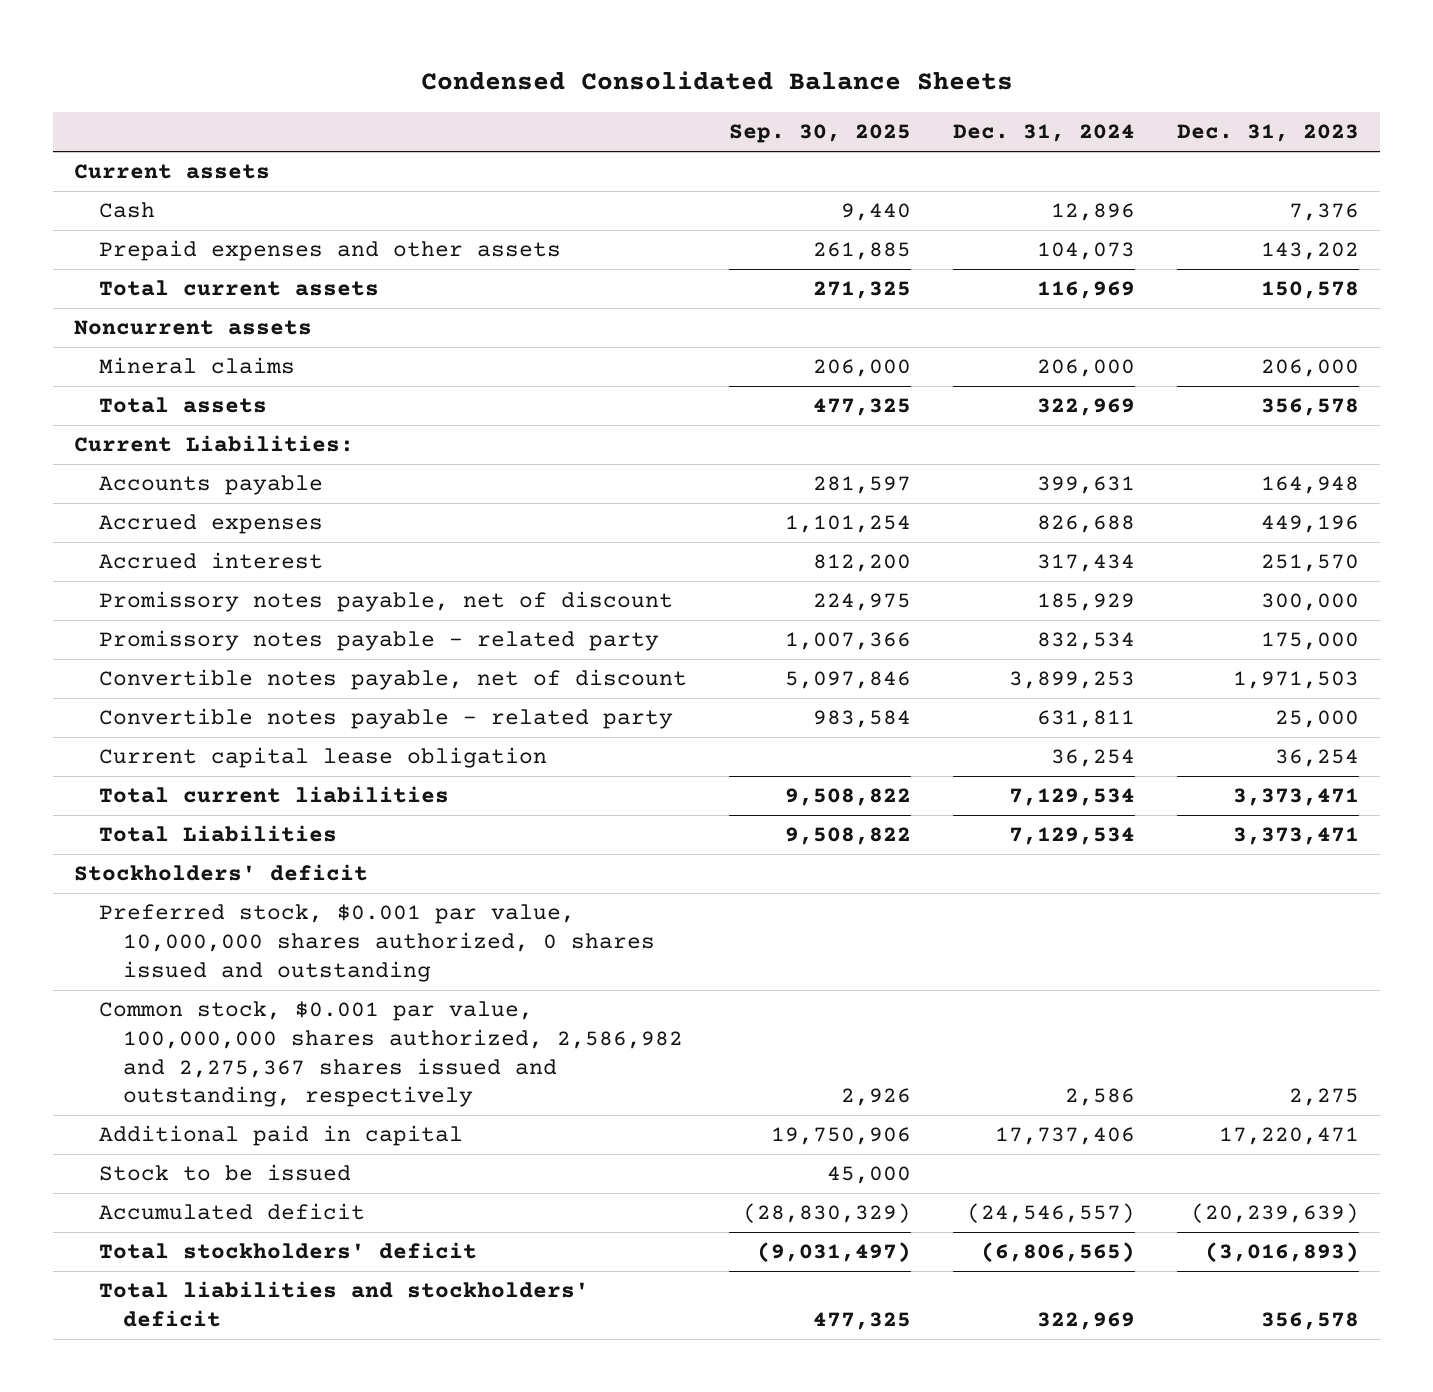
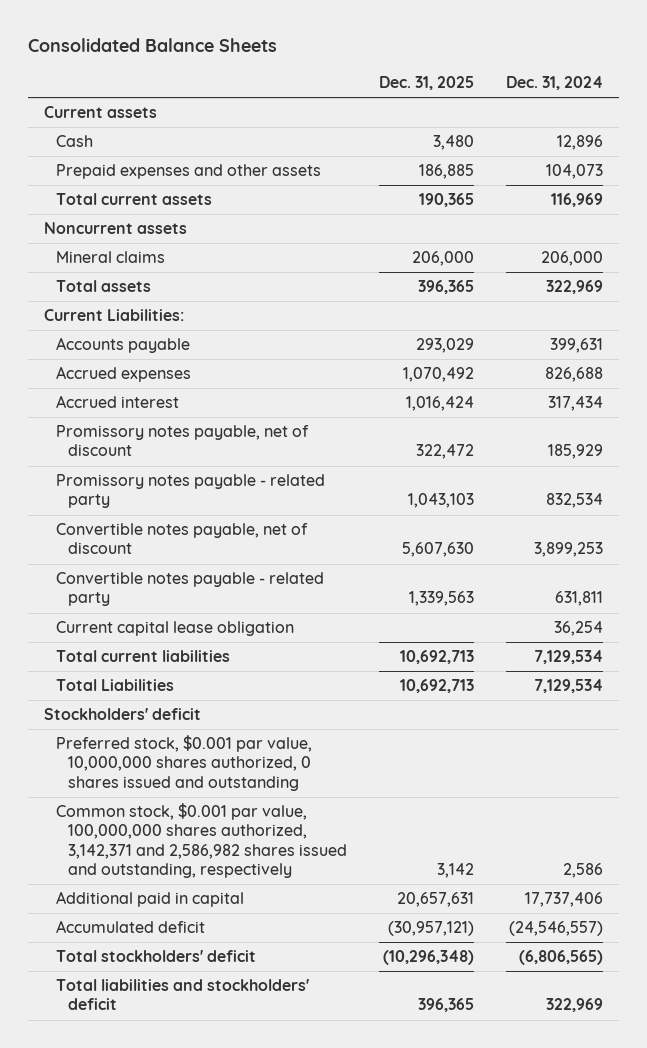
[420,70,1013,90] Condensed Consolidated Balance Sheets -> [27,38,277,53] Consolidated Balance Sheets
[728,124,911,144] Sep. 30, 2025 -> none
[1177,124,1360,143] Dec. 31, 2023 -> none
none -> [378,76,474,91] Dec. 31, 2025
[98,1001,684,1108] Common stock, $0.001 par value, 100,000,000 shares authorized, 2,586,982 and 2,275,367 shares issued and outstanding, respectively -> [55,803,347,878] Common stock, $0.001 par value, 100,000,000 shares authorized, 3,142,371 and 2,586,982 shares issued and outstanding, respectively
[98,1164,351,1182] Stock to be issued -> none

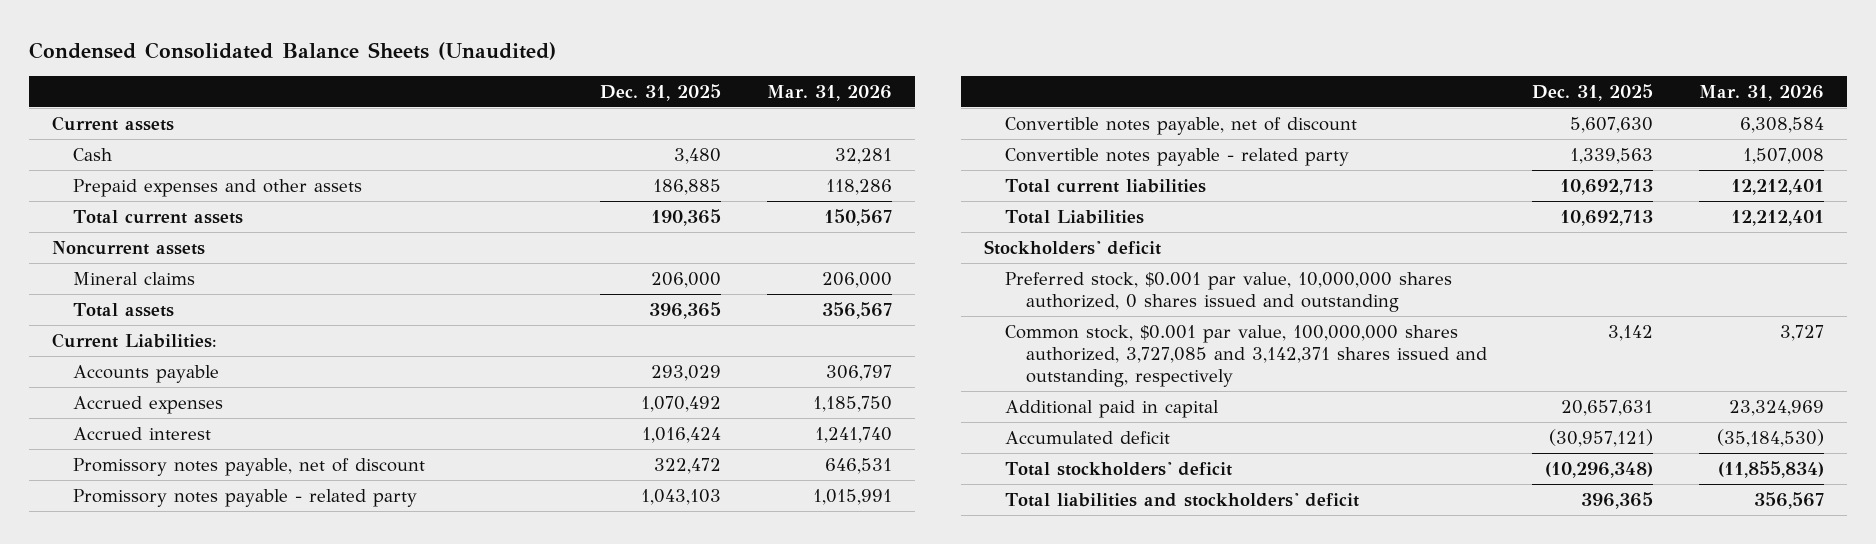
[27,38,277,53] Consolidated Balance Sheets -> [28,41,556,60] Condensed Consolidated Balance Sheets (Unaudited)
[505,76,603,91] Dec. 31, 2024 -> none
none -> [766,84,892,101] Mar. 31, 2026
[55,621,294,637] Current capital lease obligation -> none
[55,803,347,878] Common stock, $0.001 par value, 100,000,000 shares authorized, 3,142,371 and 2,586,982 shares issued and outstanding, respectively -> [1004,324,1487,387] Common stock, $0.001 par value, 100,000,000 shares authorized, 3,727,085 and 3,142,371 shares issued and outstanding, respectively

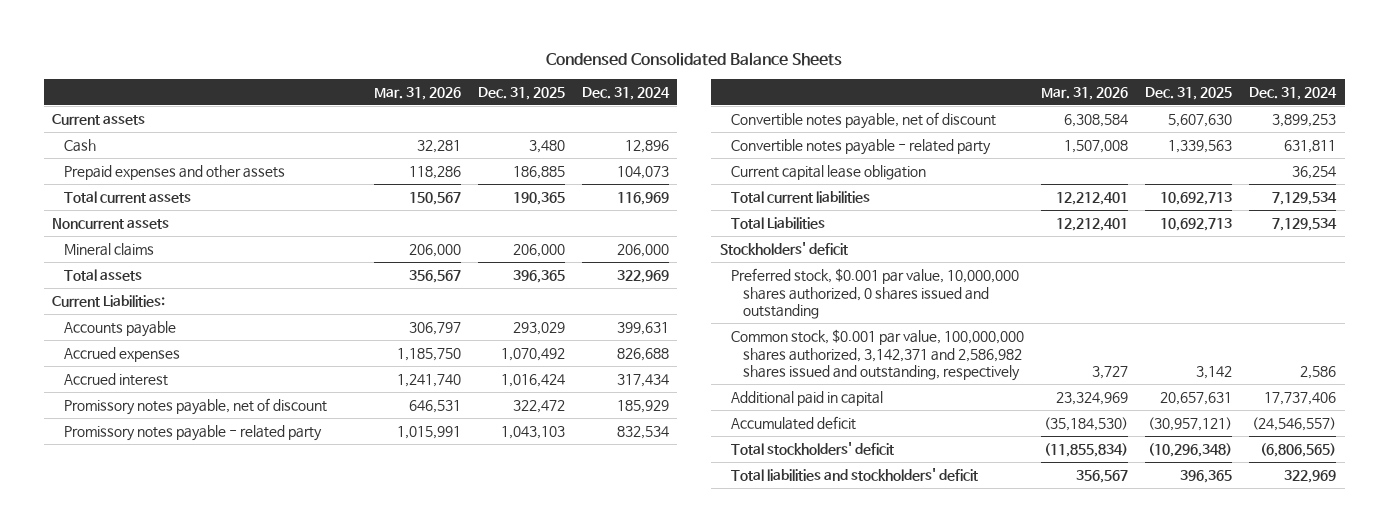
[28,41,556,60] Condensed Consolidated Balance Sheets (Unaudited) -> [546,52,843,67] Condensed Consolidated Balance Sheets
none -> [581,86,670,100] Dec. 31, 2024
none -> [731,164,927,180] Current capital lease obligation
[1004,324,1487,387] Common stock, $0.001 par value, 100,000,000 shares authorized, 3,727,085 and 3,142,371 shares issued and outstanding, respectively -> [731,328,1025,382] Common stock, $0.001 par value, 100,000,000 shares authorized, 3,142,371 and 2,586,982 shares issued and outstanding, respectively

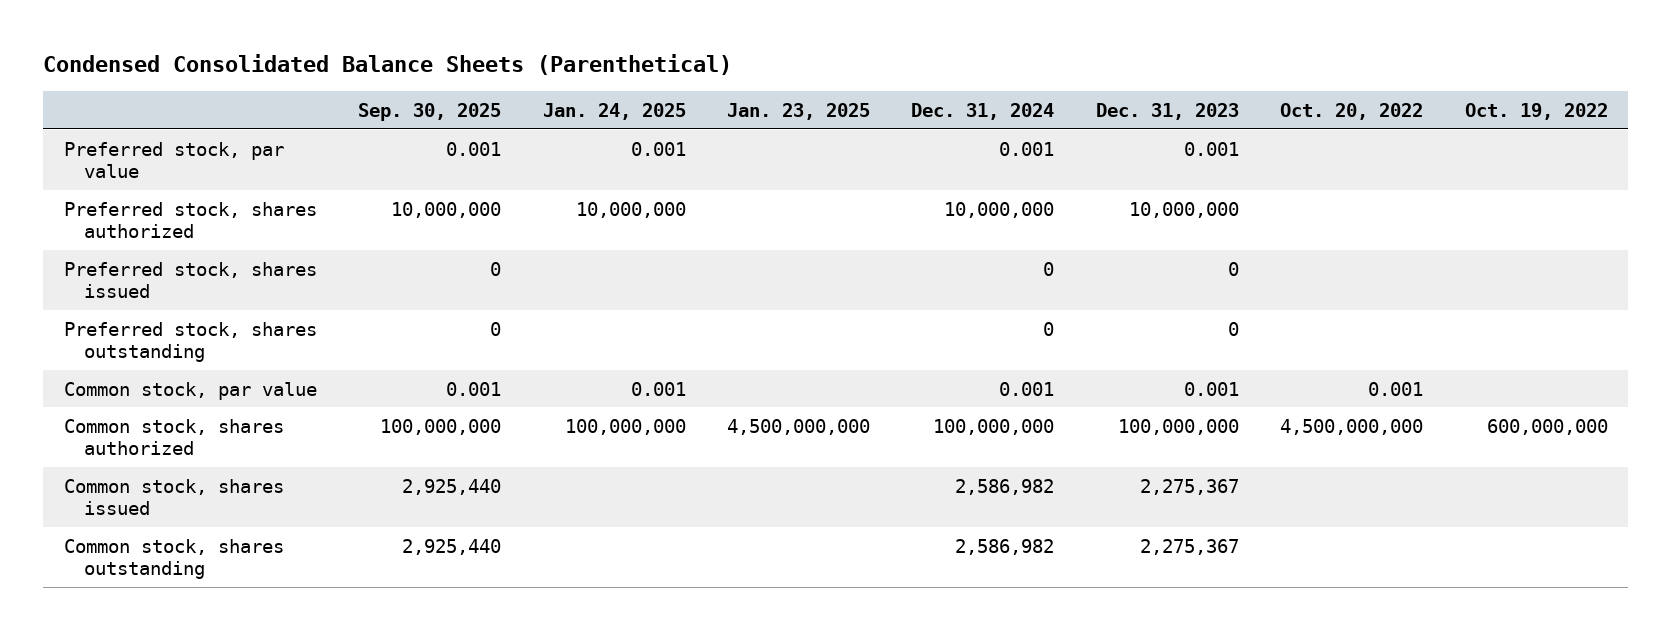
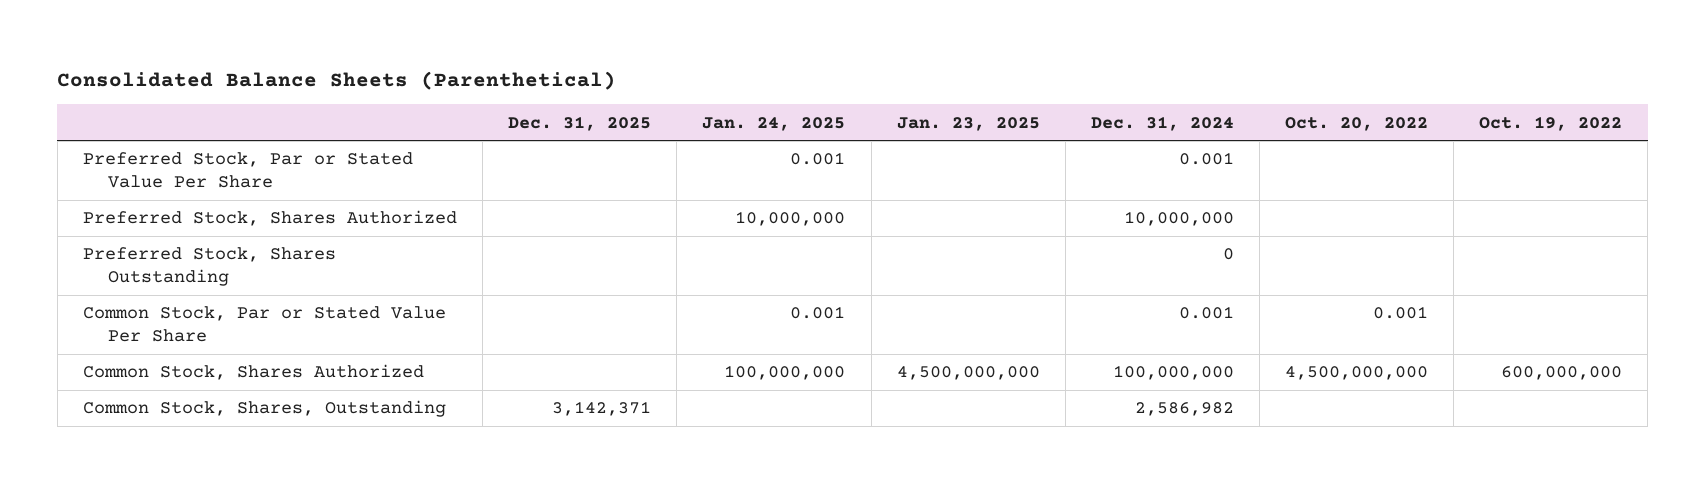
[42,54,732,76] Condensed Consolidated Balance Sheets (Parenthetical) -> [57,70,617,90] Consolidated Balance Sheets (Parenthetical)
[358,102,502,121] Sep. 30, 2025 -> none
[1095,102,1239,120] Dec. 31, 2023 -> none
none -> [508,115,652,131] Dec. 31, 2025
[63,261,317,299] Preferred stock, shares issued -> none
[63,478,284,516] Common stock, shares issued -> none
[63,141,284,179] Preferred stock, par value -> [82,152,413,189] Preferred Stock, Par or Stated Value Per Share
[63,201,317,239] Preferred stock, shares authorized -> [82,210,457,227] Preferred Stock, Shares Authorized
[63,321,317,363] Preferred stock, shares outstanding -> [82,247,336,287] Preferred Stock, Shares Outstanding
[63,381,317,400] Common stock, par value -> [82,306,446,343] Common Stock, Par or Stated Value Per Share
[63,418,284,456] Common stock, shares authorized -> [82,364,424,381] Common Stock, Shares Authorized
[63,538,284,580] Common stock, shares outstanding -> [82,400,446,418] Common Stock, Shares, Outstanding

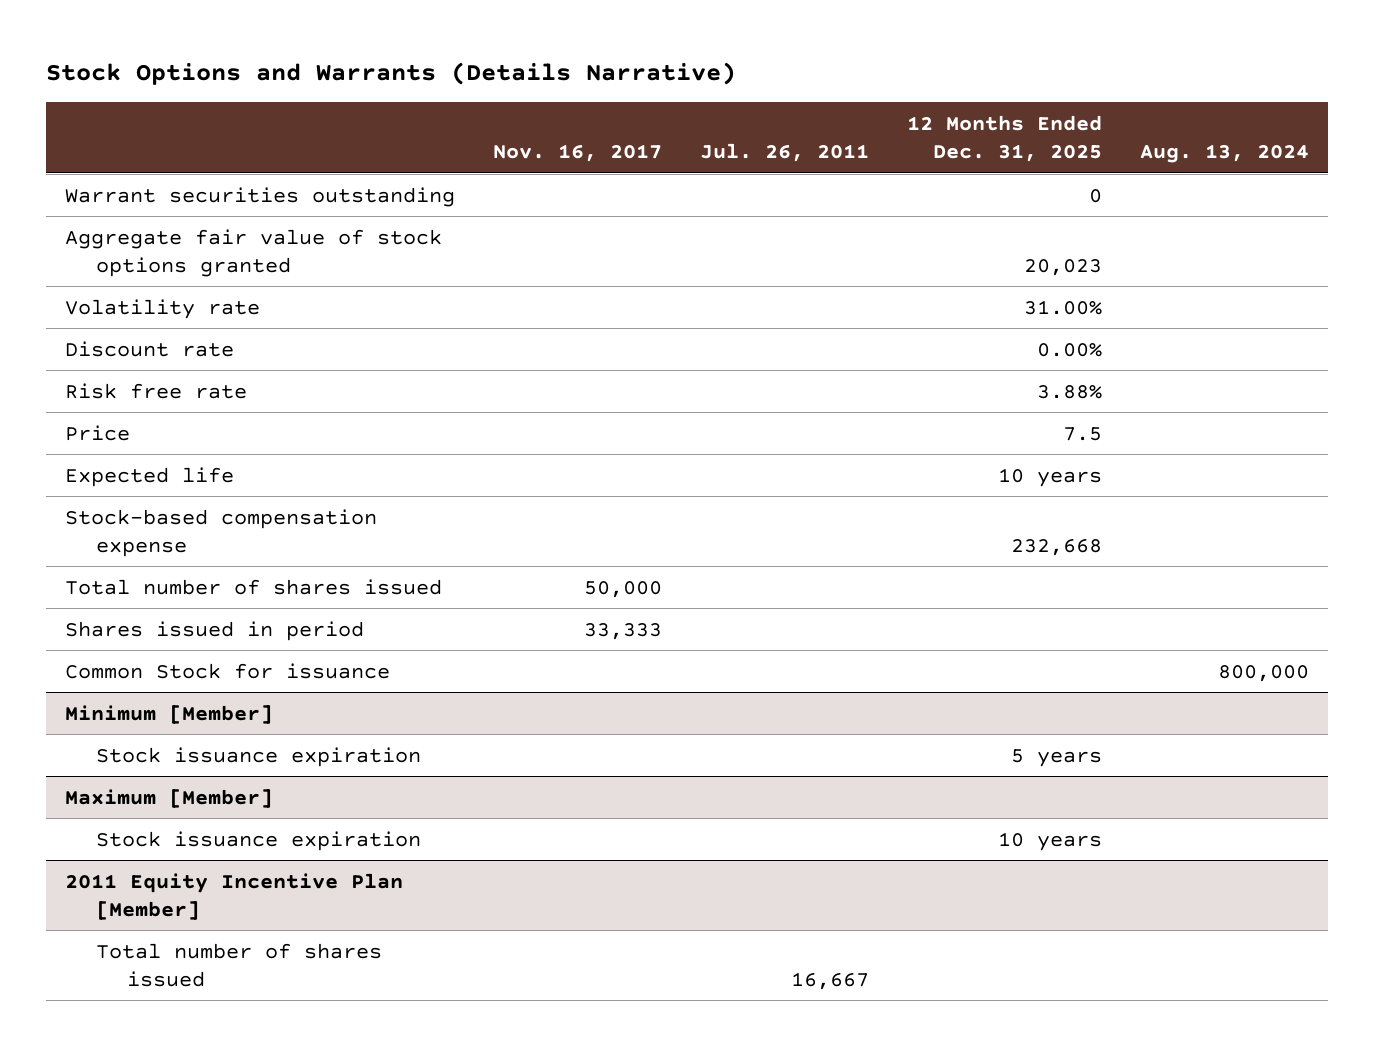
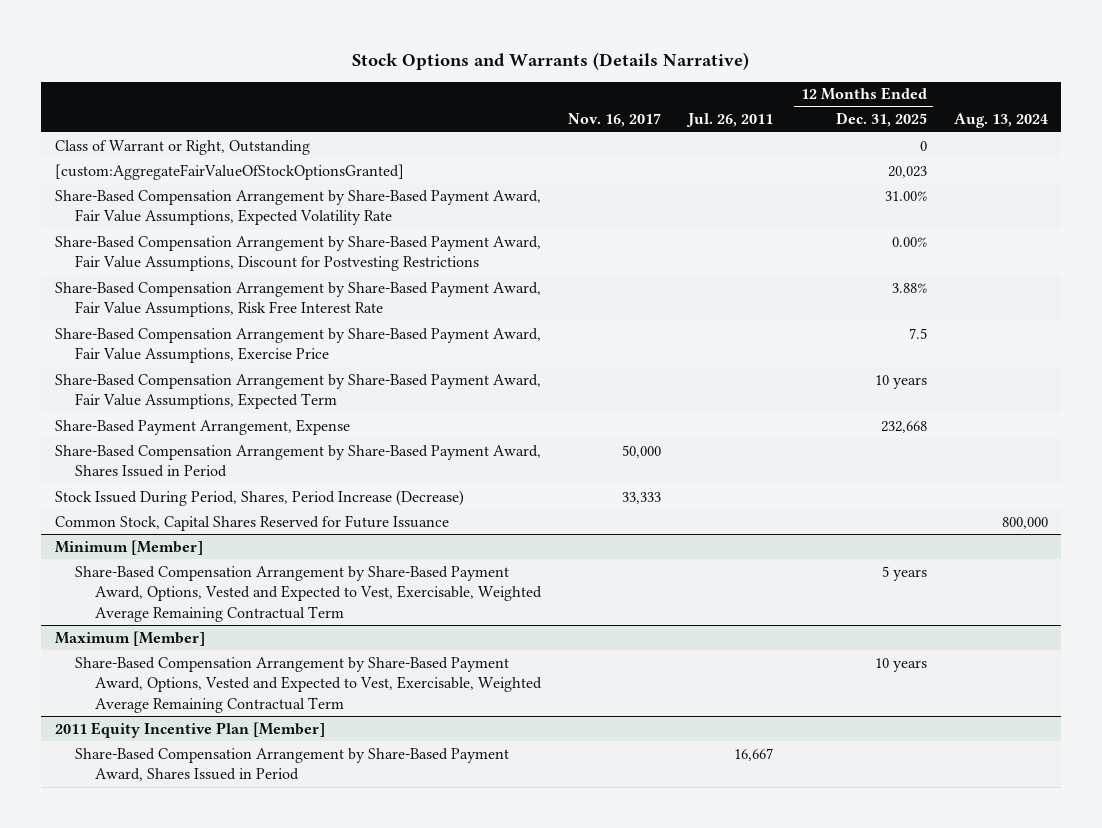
[64,186,455,207] Warrant securities outstanding -> [54,139,310,155] Class of Warrant or Right, Outstanding
[64,228,442,278] Aggregate fair value of stock options granted -> [54,163,404,180] [custom:AggregateFairValueOfStockOptionsGranted]
[64,298,260,319] Volatility rate -> [54,189,541,226] Share-Based Compensation Arrangement by Share-Based Payment Award, Fair Value Assumptions, Expected Volatility Rate
[64,340,234,357] Discount rate -> [54,235,541,272] Share-Based Compensation Arrangement by Share-Based Payment Award, Fair Value Assumptions, Discount for Postvesting Restrictions
[64,382,247,399] Risk free rate -> [54,281,541,318] Share-Based Compensation Arrangement by Share-Based Payment Award, Fair Value Assumptions, Risk Free Interest Rate
[64,424,130,441] Price -> [54,327,541,364] Share-Based Compensation Arrangement by Share-Based Payment Award, Fair Value Assumptions, Exercise Price
[64,466,234,487] Expected life -> [54,373,541,410] Share-Based Compensation Arrangement by Share-Based Payment Award, Fair Value Assumptions, Expected Term
[64,508,377,558] Stock-based compensation expense -> [54,418,350,435] Share-Based Payment Arrangement, Expense
[64,578,442,595] Total number of shares issued -> [54,444,541,478] Share-Based Compensation Arrangement by Share-Based Payment Award, Shares Issued in Period
[64,620,364,641] Shares issued in period -> [54,489,464,506] Stock Issued During Period, Shares, Period Increase (Decrease)
[64,662,390,679] Common Stock for issuance -> [54,514,449,531] Common Stock, Capital Shares Reserved for Future Issuance
[95,746,421,767] Stock issuance expiration -> [74,565,542,623] Share-Based Compensation Arrangement by Share-Based Payment Award, Options, Vested and Expected to Vest, Exercisable, Weighted Average Remaining Contractual Term
[95,830,421,851] Stock issuance expiration -> [74,656,542,714] Share-Based Compensation Arrangement by Share-Based Payment Award, Options, Vested and Expected to Vest, Exercisable, Weighted Average Remaining Contractual Term
[95,942,382,988] Total number of shares issued -> [74,747,509,782] Share-Based Compensation Arrangement by Share-Based Payment Award, Shares Issued in Period

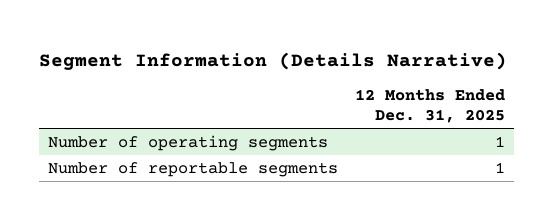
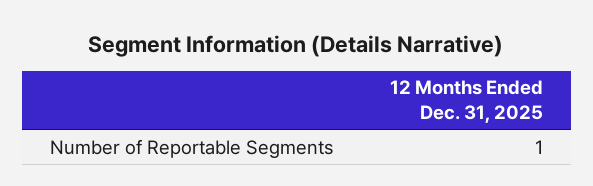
[47,134,328,151] Number of operating segments -> none
[47,161,338,177] Number of reportable segments -> [50,138,334,158] Number of Reportable Segments

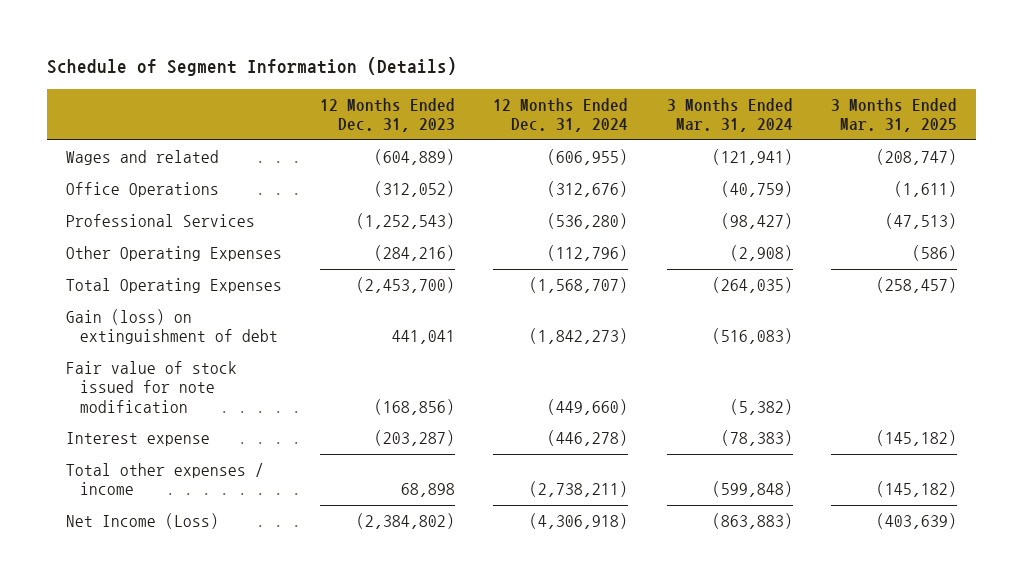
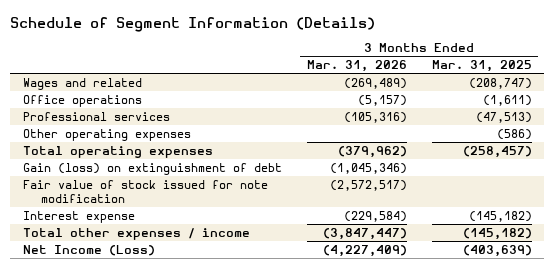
[320,98,456,133] 12 Months Ended Dec. 31, 2023 -> none
[493,98,629,133] 12 Months Ended Dec. 31, 2024 -> none
[666,98,793,133] 3 Months Ended Mar. 31, 2024 -> none
none -> [306,60,407,73] Mar. 31, 2026
[65,182,219,198] Office Operations -> [22,94,142,107] Office operations
[65,214,255,228] Professional Services -> [22,111,170,121] Professional services
[65,246,282,262] Other Operating Expenses -> [22,128,191,141] Other operating expenses
[65,278,282,294] Total Operating Expenses -> [22,145,213,158] Total operating expenses

